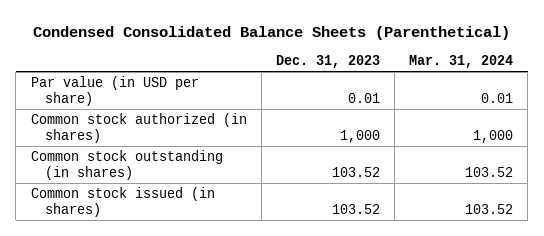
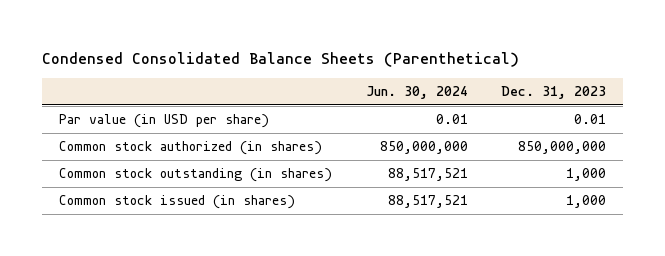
[409,55,514,69] Mar. 31, 2024 -> none
none -> [365,86,468,100] Jun. 30, 2024
[339,130,380,144] 1,000 -> [518,141,607,155] 850,000,000
[331,167,380,178] 103.52 -> [566,168,607,182] 1,000
[331,204,380,215] 103.52 -> [566,195,607,209] 1,000

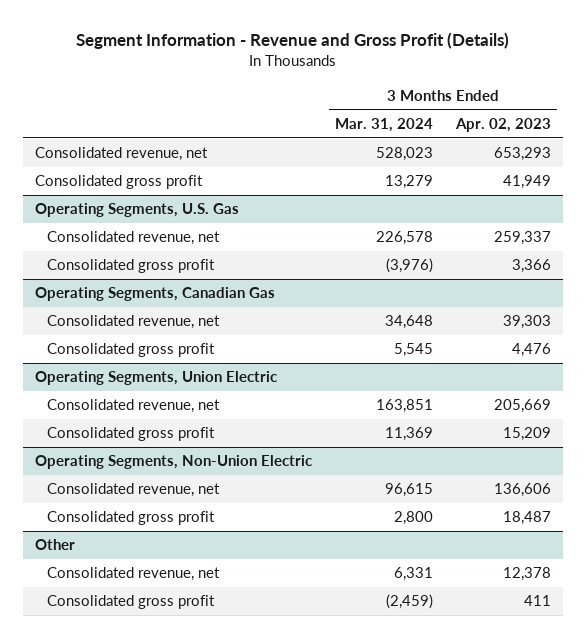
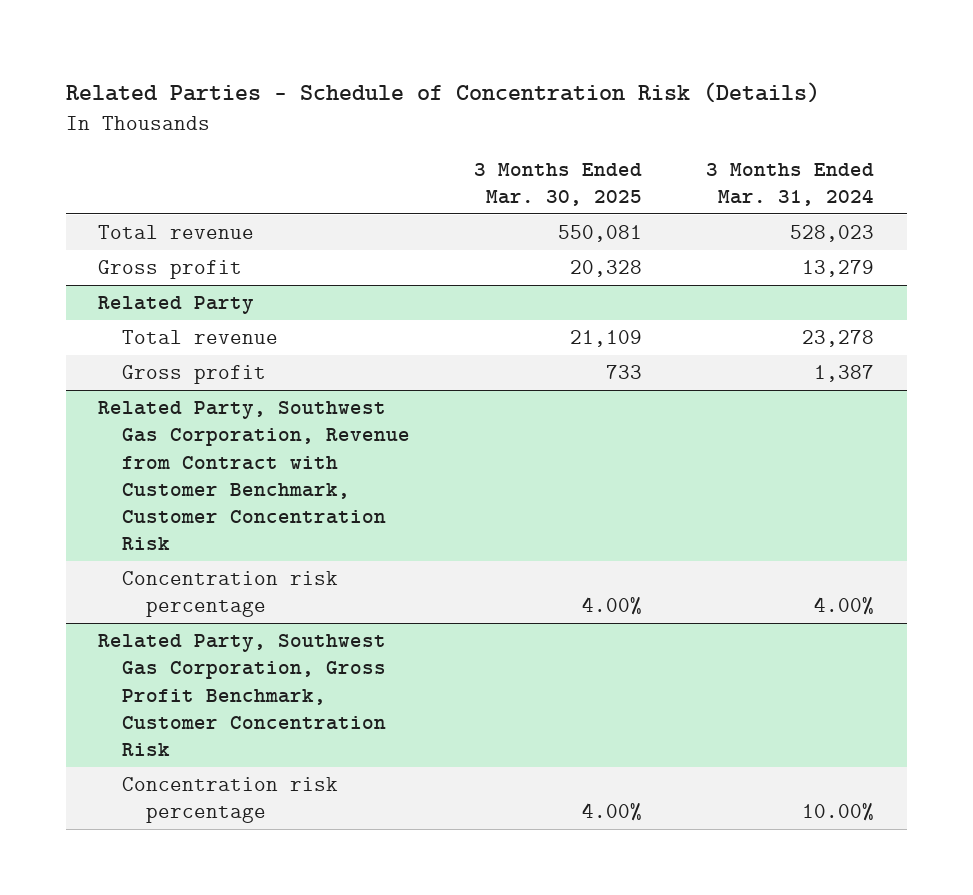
[76,32,510,50] Segment Information - Revenue and Gross Profit (Details) -> [66,82,821,104] Related Parties - Schedule of Concentration Risk (Details)
[455,117,552,132] Apr. 02, 2023 -> none
none -> [474,162,643,206] 3 Months Ended Mar. 30, 2025
[35,203,240,218] Operating Segments, U.S. Gas -> none
[35,287,276,302] Operating Segments, Canadian Gas -> none
[47,315,221,330] Consolidated revenue, net -> none
[47,343,216,358] Consolidated gross profit -> none
[35,371,278,386] Operating Segments, Union Electric -> none
[47,399,221,414] Consolidated revenue, net -> none
[47,427,216,442] Consolidated gross profit -> none
[35,455,313,470] Operating Segments, Non-Union Electric -> none
[47,483,221,498] Consolidated revenue, net -> none
[47,511,216,526] Consolidated gross profit -> none
[35,539,76,551] Other -> none
[47,567,221,582] Consolidated revenue, net -> none
[47,595,216,610] Consolidated gross profit -> none
[35,147,209,162] Consolidated revenue, net -> [98,225,255,240] Total revenue
[35,175,204,190] Consolidated gross profit -> [98,260,243,280] Gross profit
none -> [98,296,255,315] Related Party
[47,231,221,246] Consolidated revenue, net -> [122,330,279,345] Total revenue
[376,231,434,246] 226,578 -> [802,330,875,348] 23,278
[47,259,216,274] Consolidated gross profit -> [122,365,267,385] Gross profit
[386,258,434,274] (3,976) -> [814,365,875,383] 1,387
none -> [98,401,411,551] Related Party, Southwest Gas Corporation, Revenue from Contract with Customer Benchmark, Customer Concentration Risk
none -> [122,571,339,618] Concentration risk percentage
none -> [98,634,387,757] Related Party, Southwest Gas Corporation, Gross Profit Benchmark, Customer Concentration Risk
none -> [122,777,339,824] Concentration risk percentage

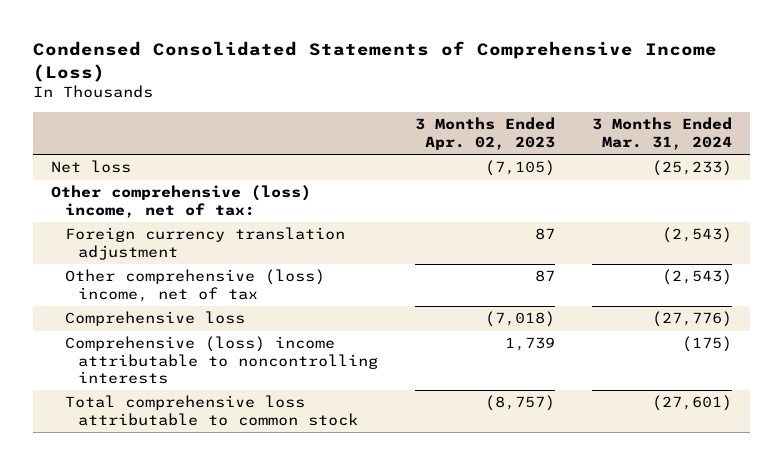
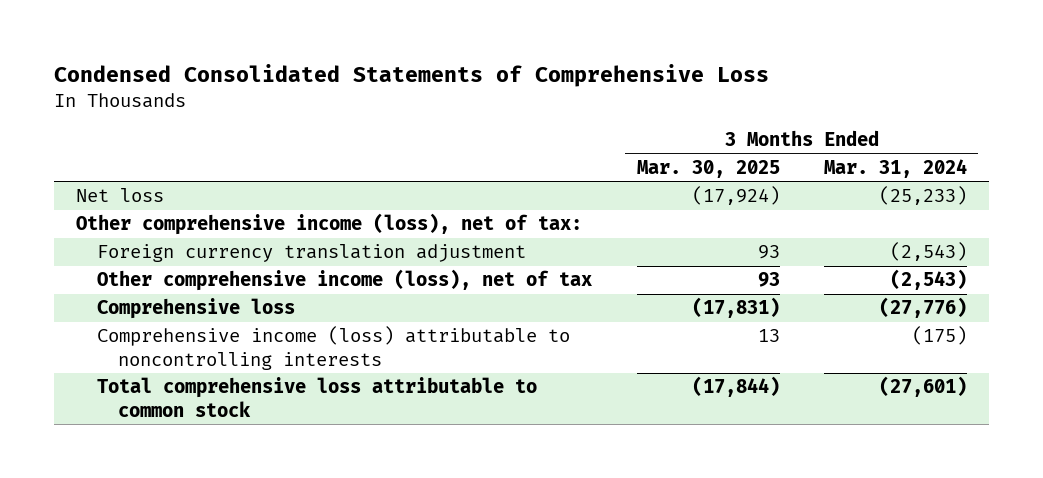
[32,41,717,82] Condensed Consolidated Statements of Comprehensive Income (Loss) -> [53,64,769,88] Condensed Consolidated Statements of Comprehensive Loss
[414,117,555,150] 3 Months Ended Apr. 02, 2023 -> none
none -> [636,159,780,178] Mar. 30, 2025
[51,185,312,218] Other comprehensive (loss) income, net of tax: -> [76,213,583,236] Other comprehensive income (loss), net of tax:
[64,269,325,302] Other comprehensive (loss) income, net of tax -> [96,269,592,292] Other comprehensive income (loss), net of tax
[64,336,378,385] Comprehensive (loss) income attributable to noncontrolling interests -> [96,326,570,370] Comprehensive income (loss) attributable to noncontrolling interests

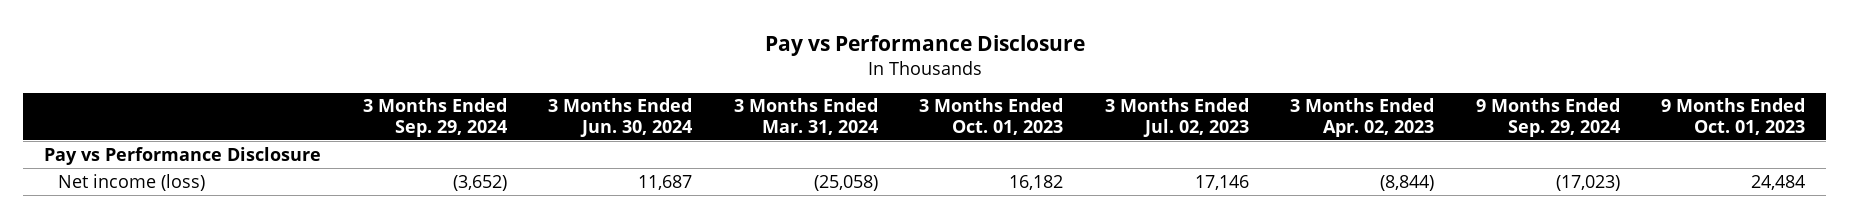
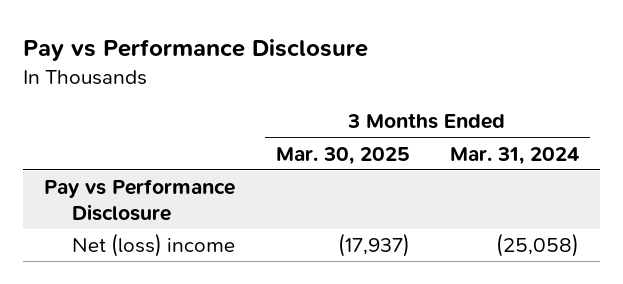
[362,98,507,137] 3 Months Ended Sep. 29, 2024 -> none
[548,98,693,137] 3 Months Ended Jun. 30, 2024 -> none
[919,98,1064,135] 3 Months Ended Oct. 01, 2023 -> none
[1104,98,1249,137] 3 Months Ended Jul. 02, 2023 -> none
[1290,98,1435,137] 3 Months Ended Apr. 02, 2023 -> none
[1475,98,1620,137] 9 Months Ended Sep. 29, 2024 -> none
[1661,98,1806,135] 9 Months Ended Oct. 01, 2023 -> none
none -> [275,146,410,165] Mar. 30, 2025
[57,173,205,191] Net income (loss) -> [71,233,235,258] Net (loss) income

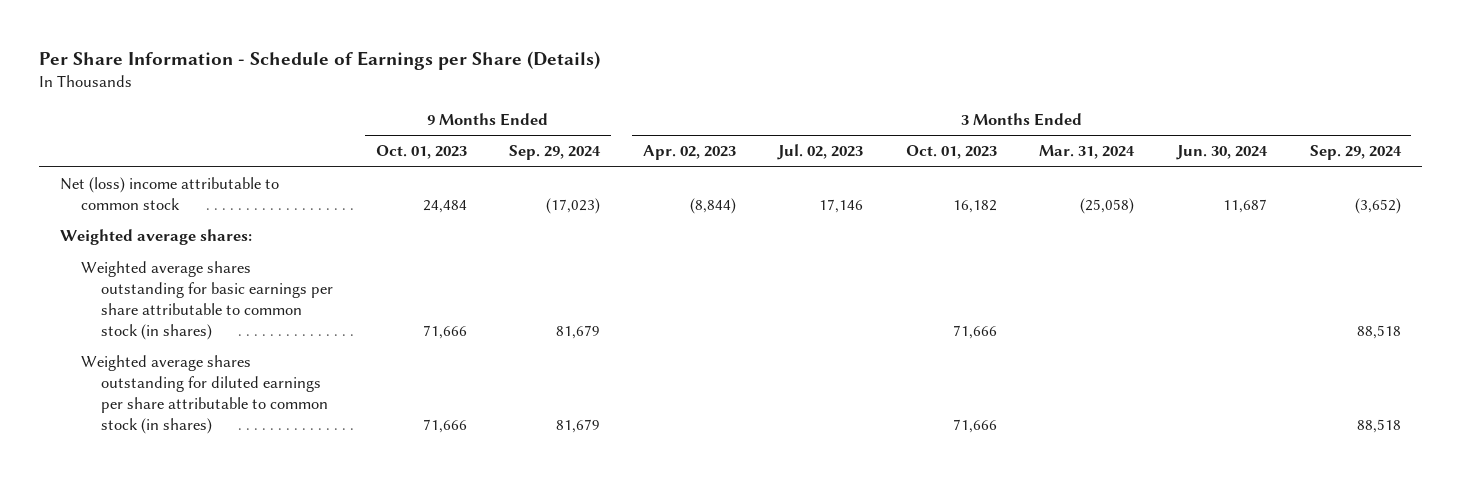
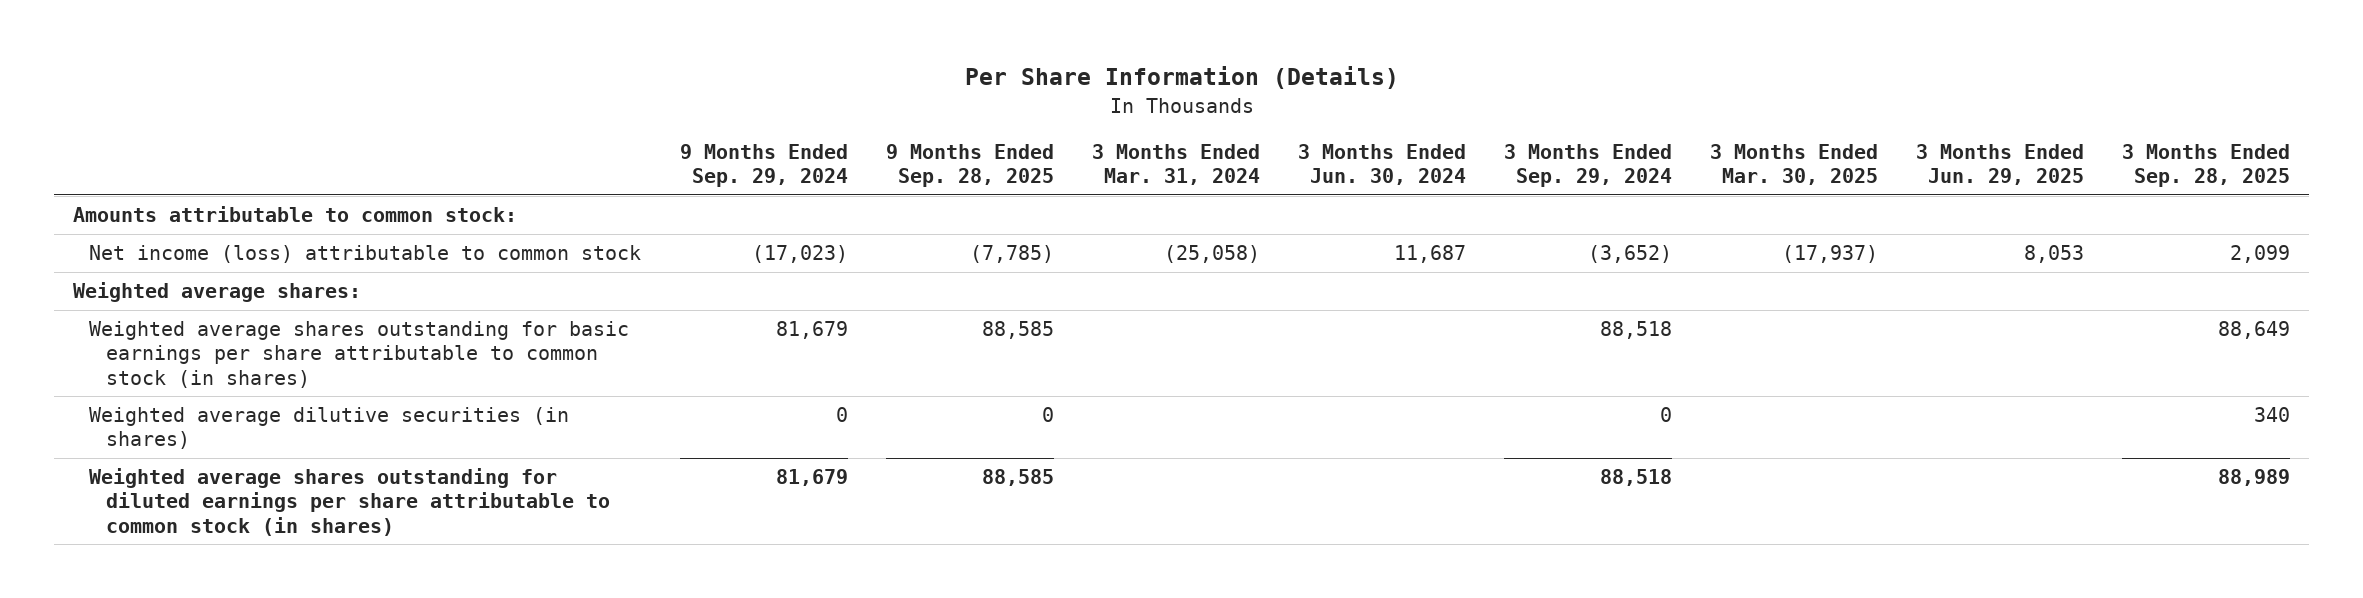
[38,50,600,70] Per Share Information - Schedule of Earnings per Share (Details) -> [964,66,1399,90] Per Share Information (Details)
[375,145,467,160] Oct. 01, 2023 -> none
[642,145,736,161] Apr. 02, 2023 -> none
[777,144,864,161] Jul. 02, 2023 -> none
[905,145,997,160] Oct. 01, 2023 -> none
none -> [885,144,1054,188] 9 Months Ended Sep. 28, 2025
none -> [1710,144,1879,186] 3 Months Ended Mar. 30, 2025
none -> [1916,144,2085,186] 3 Months Ended Jun. 29, 2025
none -> [2122,144,2291,188] 3 Months Ended Sep. 28, 2025
none -> [73,206,518,223] Amounts attributable to common stock:
[60,177,280,210] Net (loss) income attributable to common stock -> [89,245,642,264] Net income (loss) attributable to common stock
none -> [89,407,570,450] Weighted average dilutive securities (in shares)

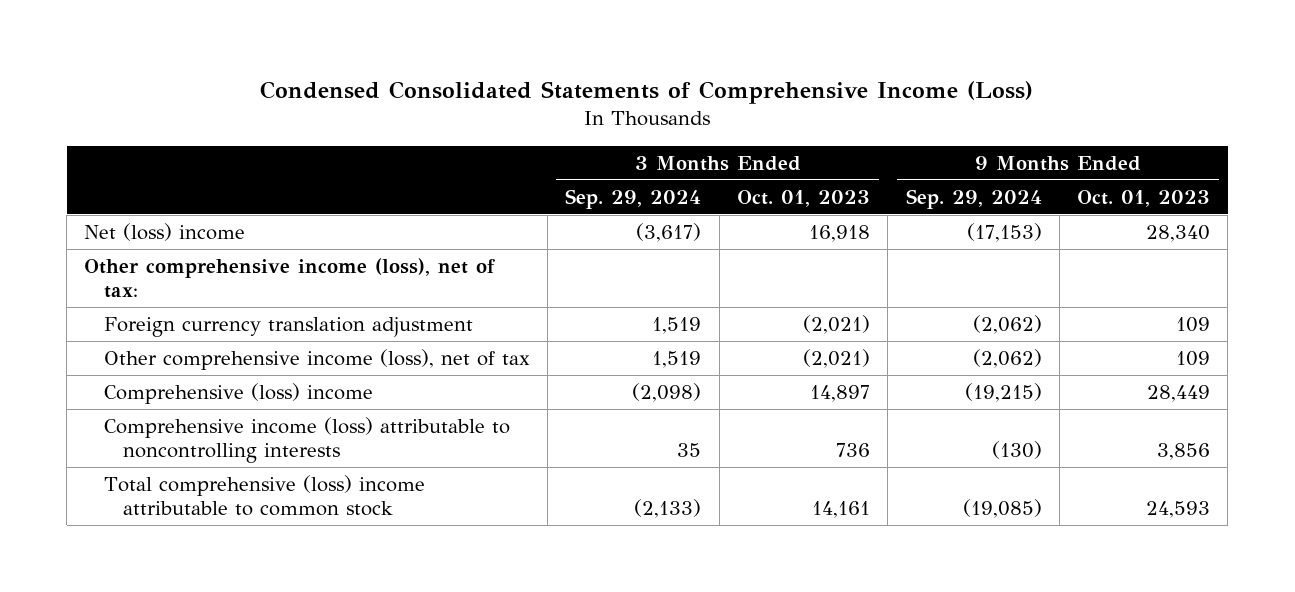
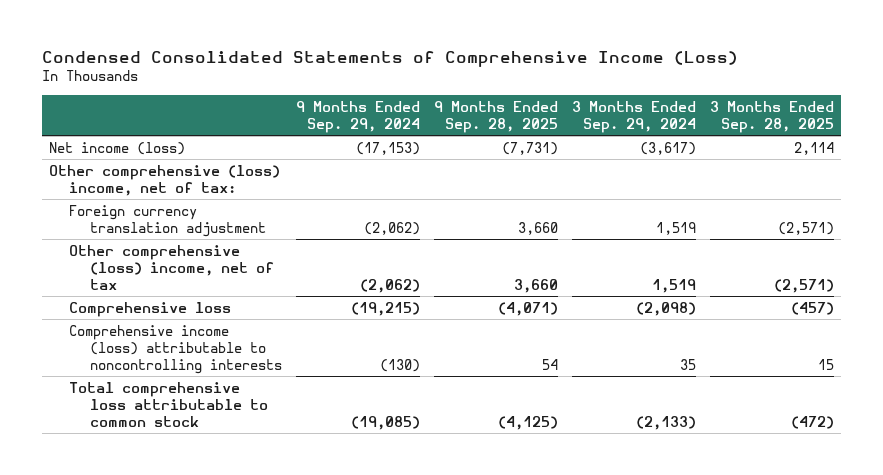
[736,189,870,207] Oct. 01, 2023 -> none
[1077,189,1211,207] Oct. 01, 2023 -> none
none -> [433,100,558,133] 9 Months Ended Sep. 28, 2025
none -> [710,100,835,133] 3 Months Ended Sep. 28, 2025
[84,222,246,241] Net (loss) income -> [48,141,185,155] Net income (loss)
[84,257,496,299] Other comprehensive income (loss), net of tax: -> [48,164,280,196] Other comprehensive (loss) income, net of tax:
[103,348,530,370] Other comprehensive income (loss), net of tax -> [69,244,274,290] Other comprehensive (loss) income, net of tax
[103,382,373,404] Comprehensive (loss) income -> [69,301,232,317] Comprehensive loss
[103,474,425,517] Total comprehensive (loss) income attributable to common stock -> [69,381,268,427] Total comprehensive loss attributable to common stock

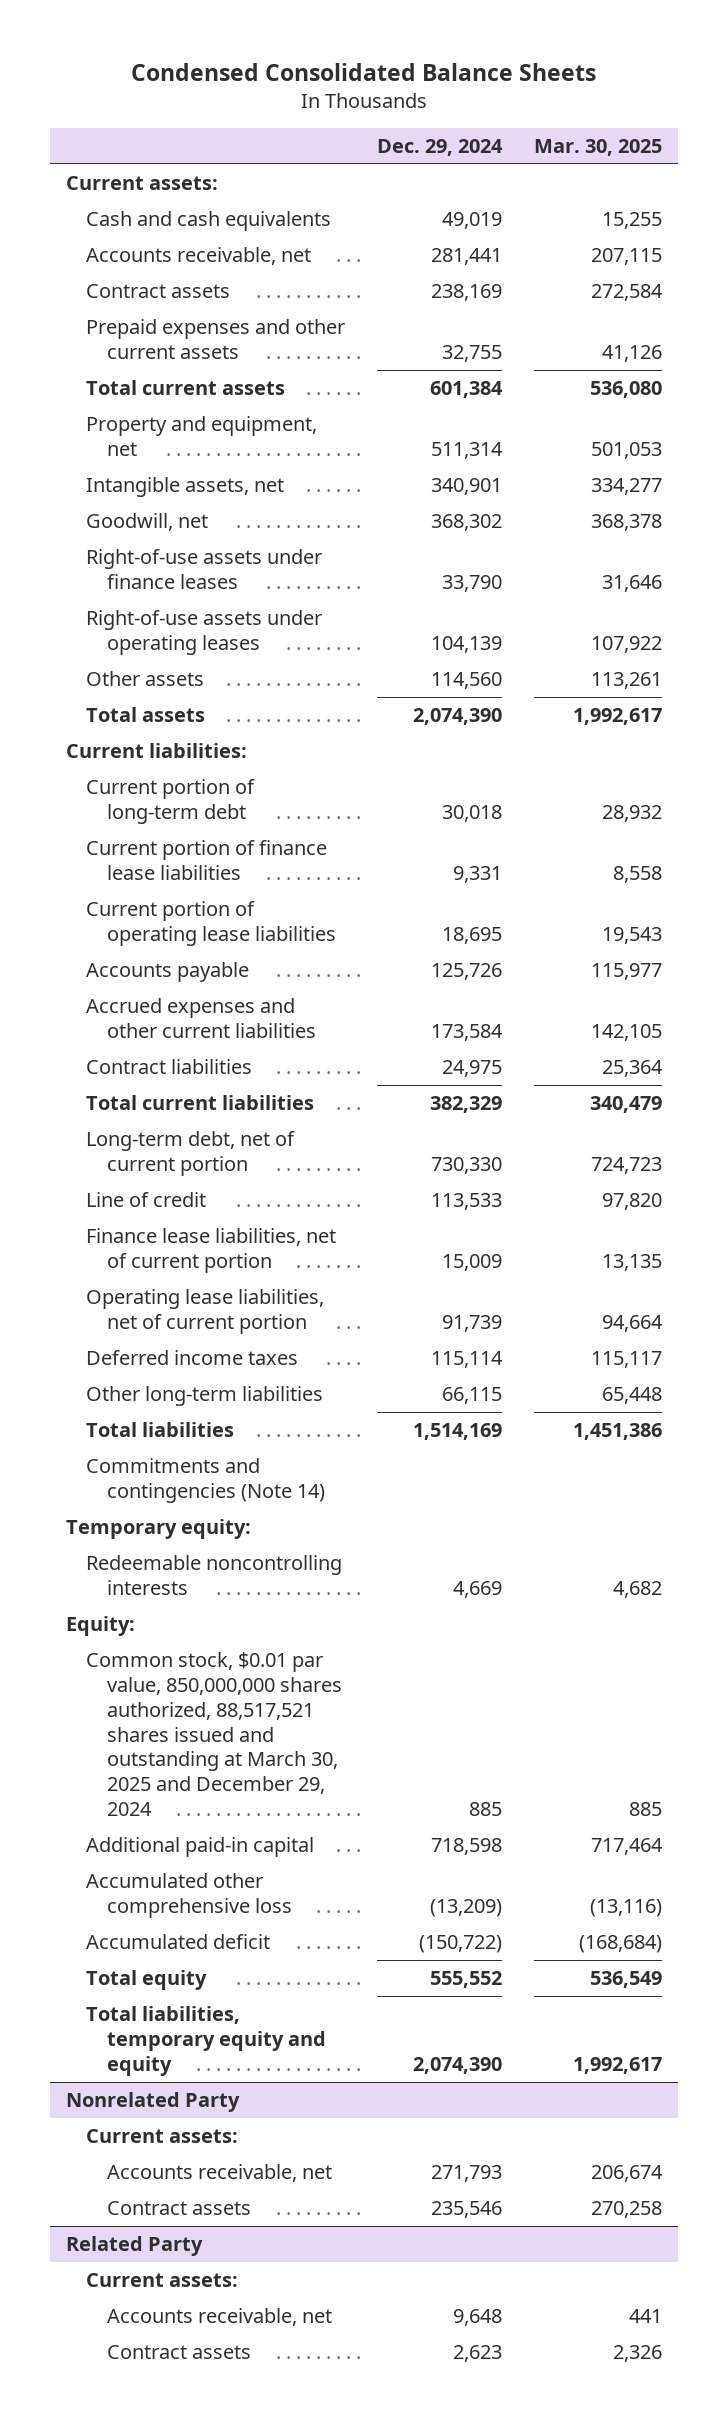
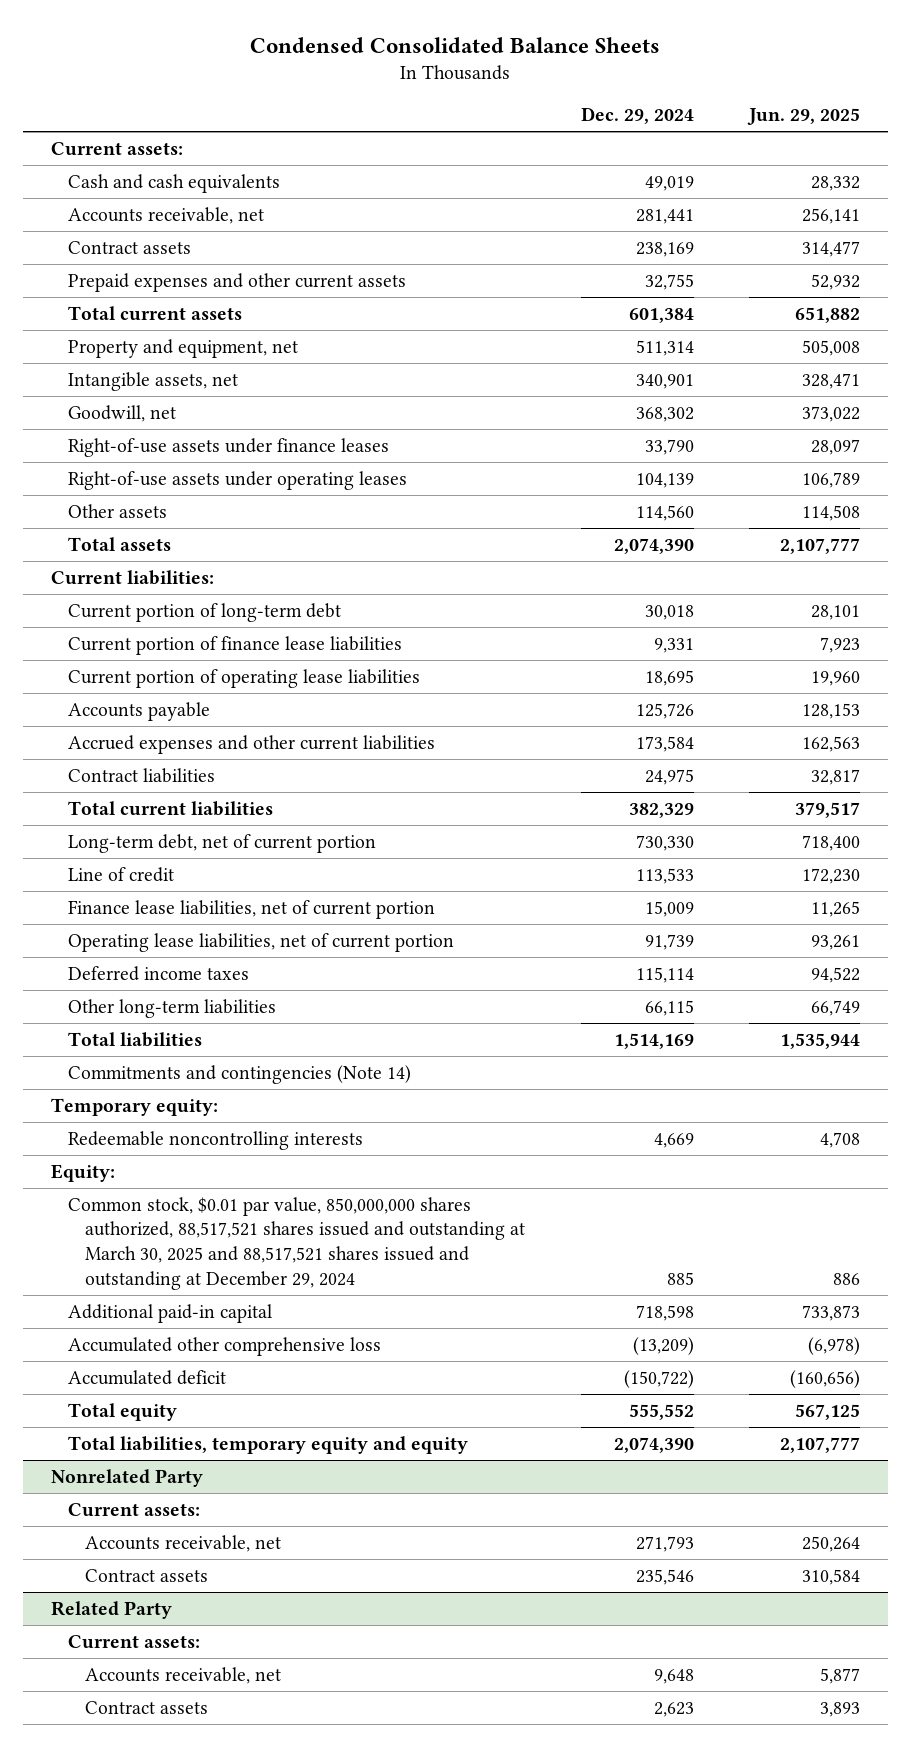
[533,139,662,157] Mar. 30, 2025 -> none
none -> [747,108,861,126] Jun. 29, 2025
[86,1652,342,1817] Common stock, $0.01 par value, 850,000,000 shares authorized, 88,517,521 shares issued and outstanding at March 30, 2025 and December 29, 2024 -> [68,1196,526,1290] Common stock, $0.01 par value, 850,000,000 shares authorized, 88,517,521 shares issued and outstanding at March 30, 2025 and 88,517,521 shares issued and outstanding at December 29, 2024

